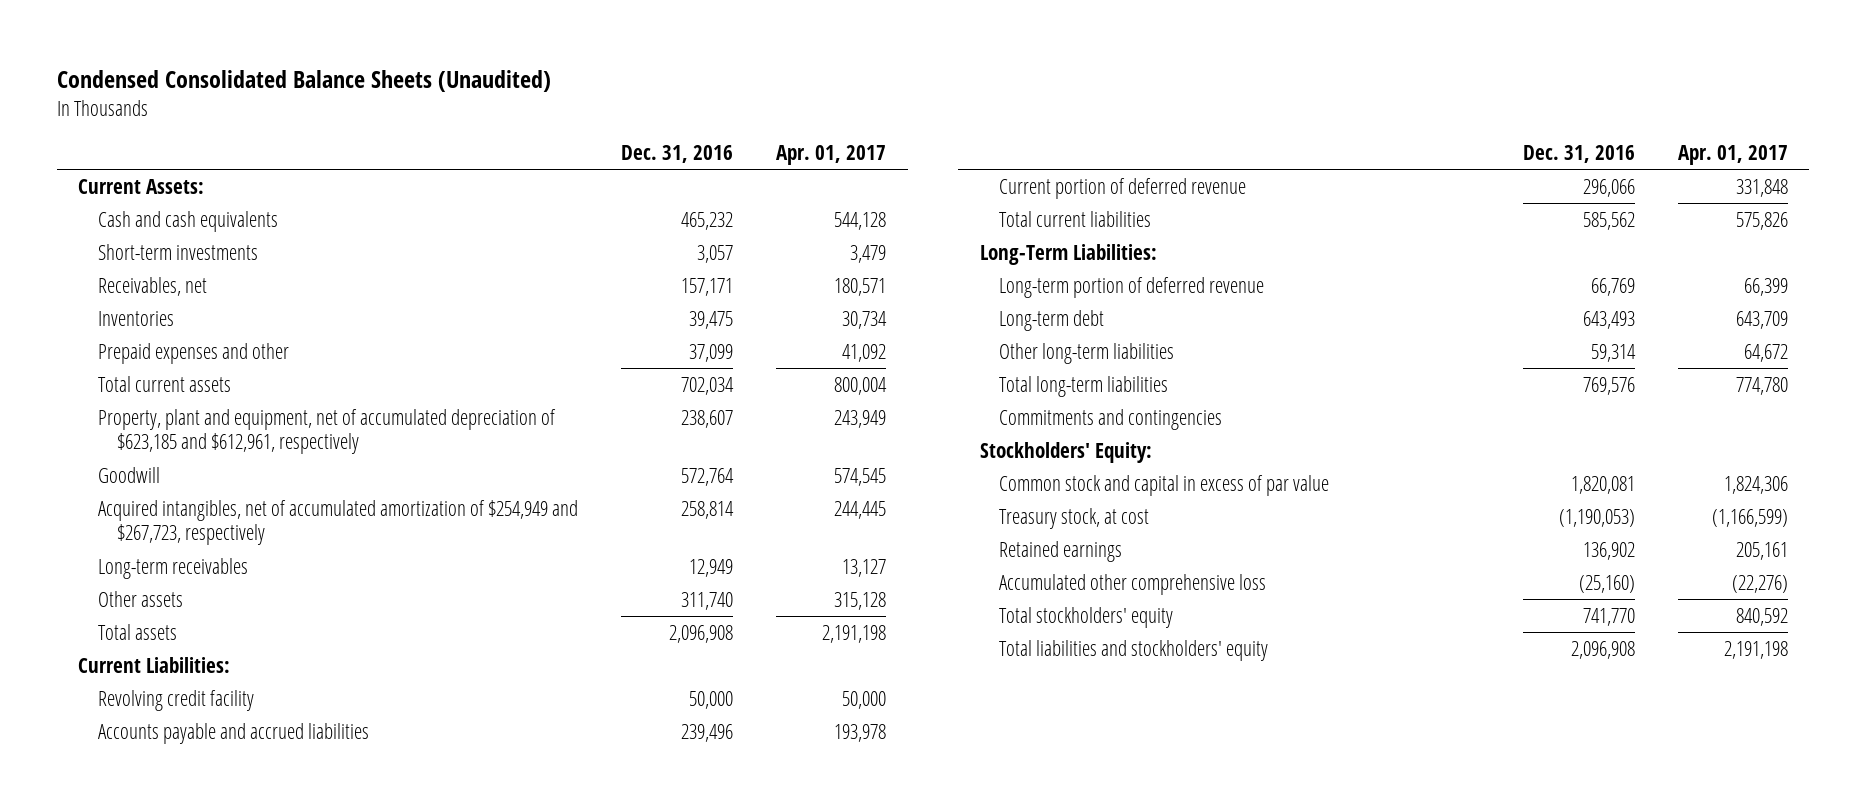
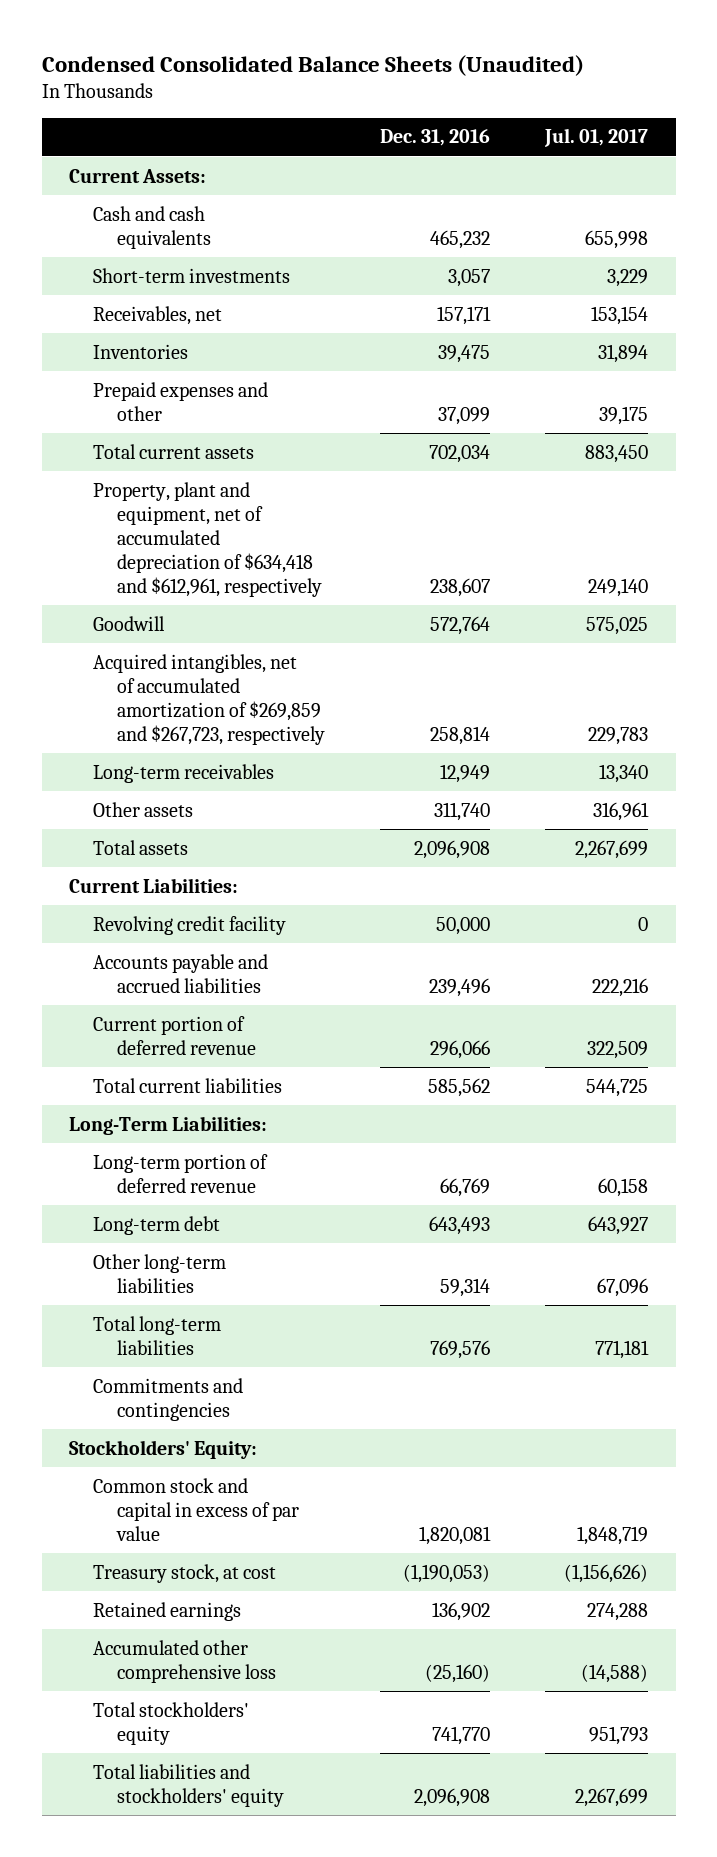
[776,144,887,165] Apr. 01, 2017 -> none
none -> [544,128,649,148] Jul. 01, 2017
[97,408,556,455] Property, plant and equipment, net of accumulated depreciation of $623,185 and $612,961, respectively -> [93,481,323,598] Property, plant and equipment, net of accumulated depreciation of $634,418 and $612,961, respectively
[97,499,578,546] Acquired intangibles, net of accumulated amortization of $254,949 and $267,723, respectively -> [93,653,326,746] Acquired intangibles, net of accumulated amortization of $269,859 and $267,723, respectively

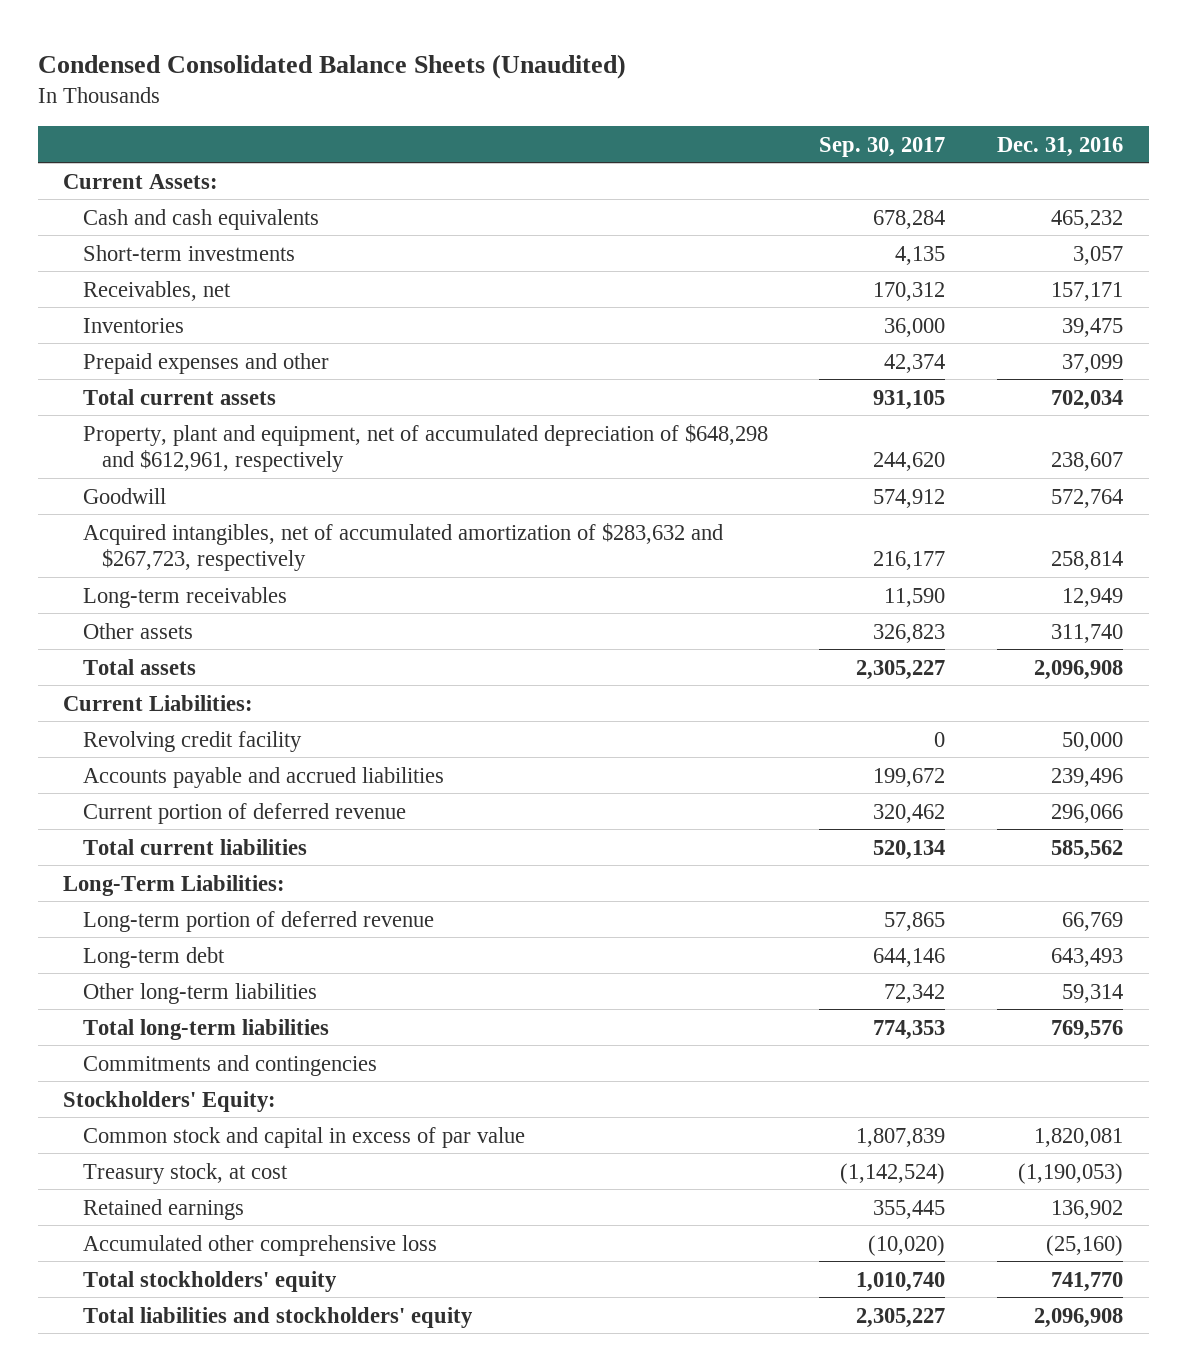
[544,128,649,148] Jul. 01, 2017 -> none
none -> [819,136,946,157] Sep. 30, 2017
[93,481,323,598] Property, plant and equipment, net of accumulated depreciation of $634,418 and $612,961, respectively -> [82,423,768,473] Property, plant and equipment, net of accumulated depreciation of $648,298 and $612,961, respectively
[93,653,326,746] Acquired intangibles, net of accumulated amortization of $269,859 and $267,723, respectively -> [82,522,723,572] Acquired intangibles, net of accumulated amortization of $283,632 and $267,723, respectively

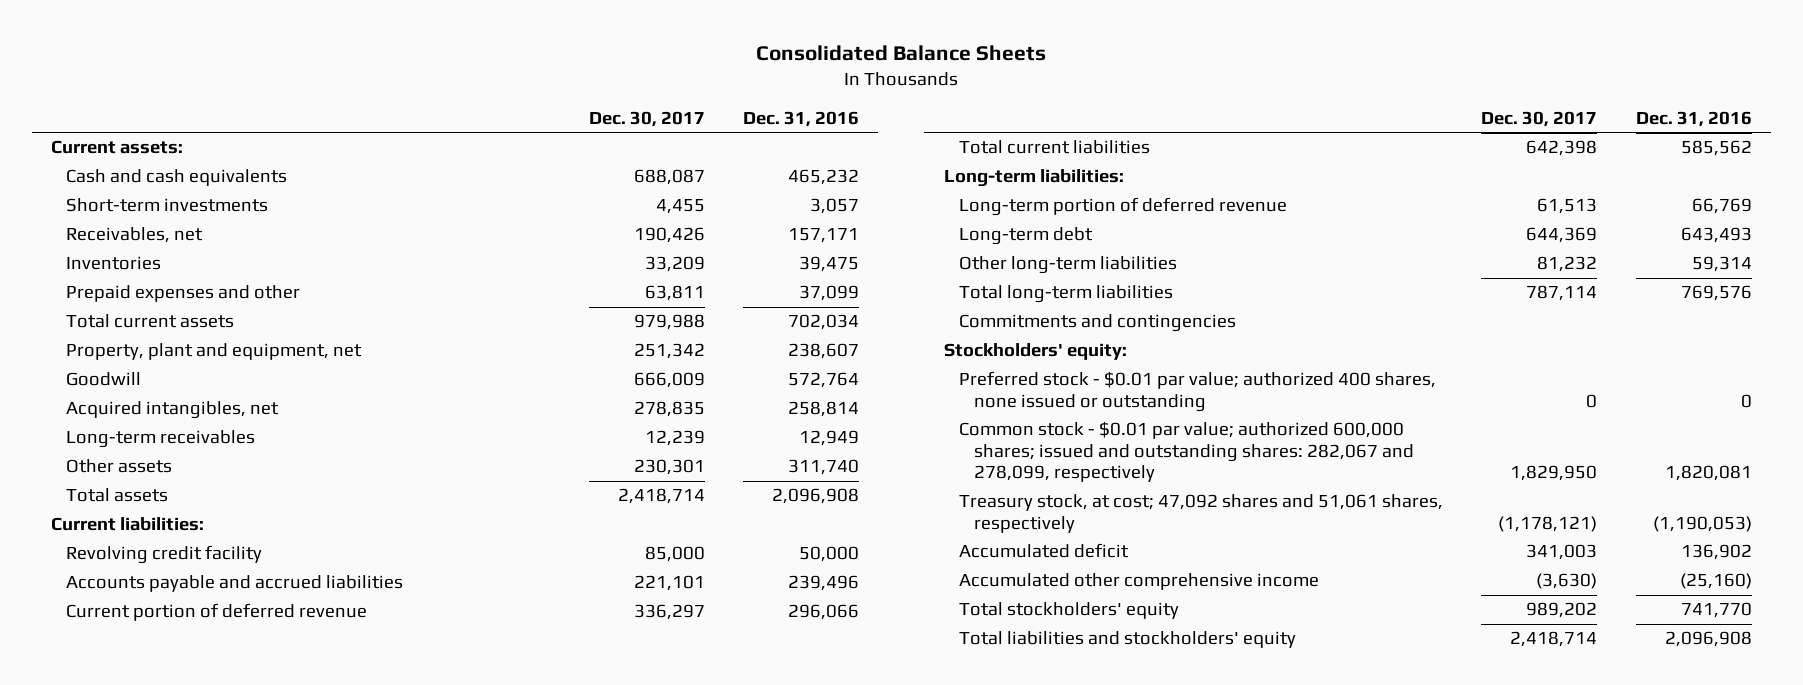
[37,53,626,79] Condensed Consolidated Balance Sheets (Unaudited) -> [756,45,1047,62] Consolidated Balance Sheets
[819,136,946,157] Sep. 30, 2017 -> none
none -> [588,110,705,127] Dec. 30, 2017
[63,173,219,189] Current Assets: -> [50,140,183,155] Current assets:
[82,423,768,473] Property, plant and equipment, net of accumulated depreciation of $648,298 and $612,961, respectively -> [66,343,363,361] Property, plant and equipment, net
[82,522,723,572] Acquired intangibles, net of accumulated amortization of $283,632 and $267,723, respectively -> [66,401,280,420] Acquired intangibles, net
[63,694,254,711] Current Liabilities: -> [50,517,204,532] Current liabilities:
[63,874,286,896] Long-Term Liabilities: -> [943,169,1124,188] Long-term liabilities:
[63,1090,277,1112] Stockholders' Equity: -> [943,343,1127,361] Stockholders' equity:
none -> [958,371,1436,412] Preferred stock - $0.01 par value; authorized 400 shares, none issued or outstanding
[82,1126,525,1148] Common stock and capital in excess of par value -> [958,421,1414,483] Common stock - $0.01 par value; authorized 600,000 shares; issued and outstanding shares: 282,067 and 278,099, respectively
[82,1162,288,1184] Treasury stock, at cost -> [958,494,1443,533] Treasury stock, at cost; 47,092 shares and 51,061 shares, respectively
[82,1198,244,1220] Retained earnings -> [958,543,1129,559] Accumulated deficit
[82,1234,437,1256] Accumulated other comprehensive loss -> [958,573,1319,591] Accumulated other comprehensive income

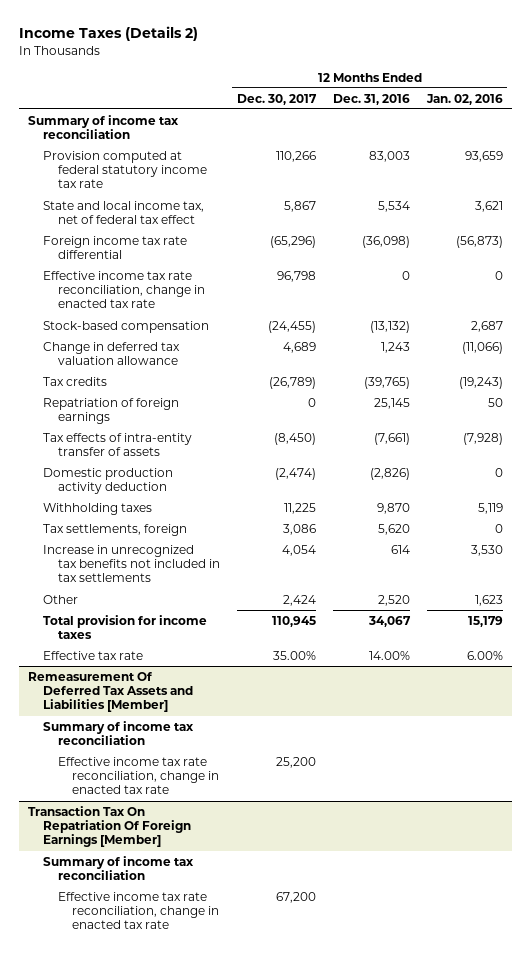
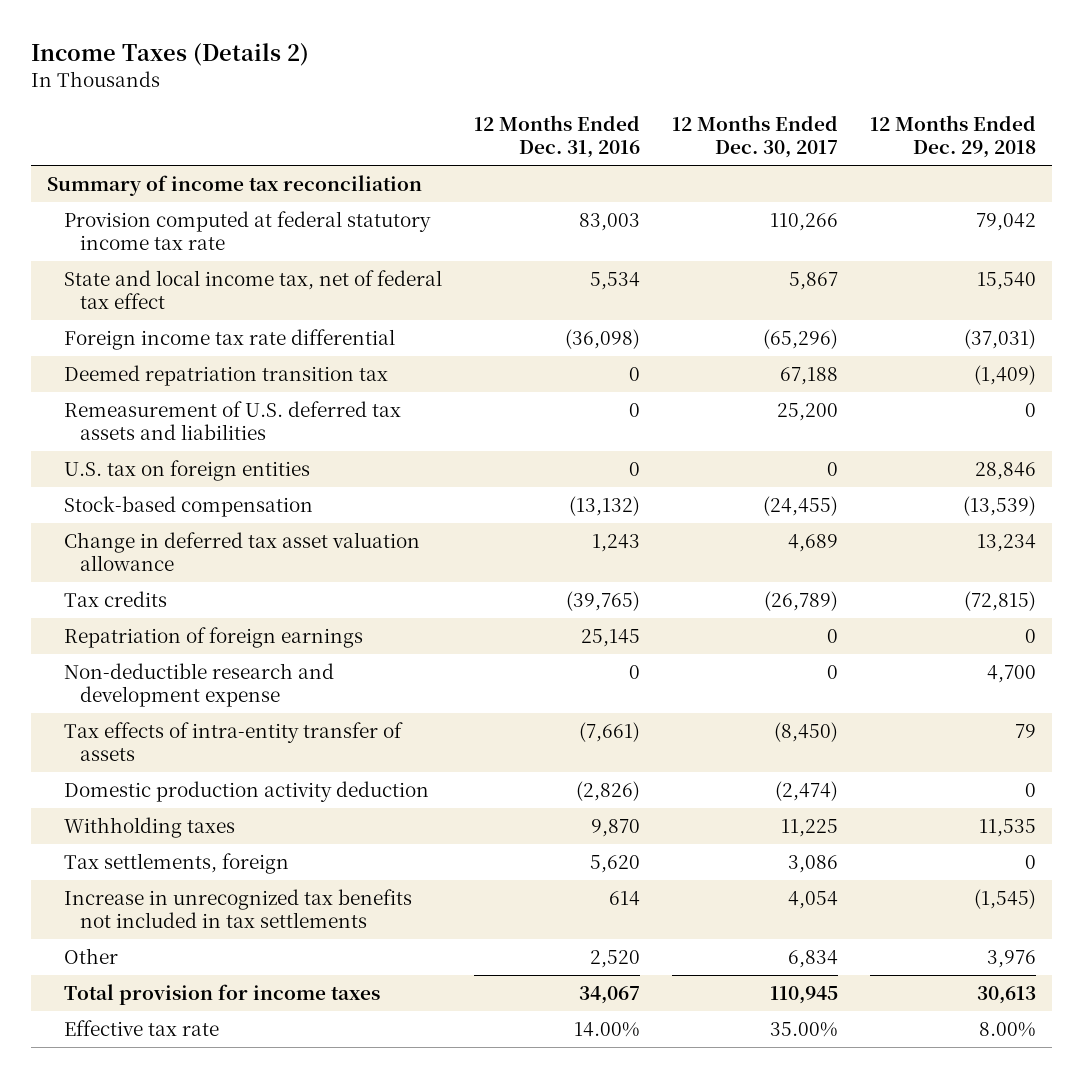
[426,93,504,105] Jan. 02, 2016 -> none
none -> [869,114,1036,159] 12 Months Ended Dec. 29, 2018
[42,270,205,309] Effective income tax rate reconciliation, change in enacted tax rate -> none
none -> [63,364,388,386] Deemed repatriation transition tax
none -> [63,400,401,441] Remeasurement of U.S. deferred tax assets and liabilities
none -> [63,459,310,481] U.S. tax on foreign entities
[42,341,180,366] Change in deferred tax valuation allowance -> [63,531,420,572] Change in deferred tax asset valuation allowance
none -> [63,662,334,708] Non-deductible research and development expense
[282,594,316,606] 2,424 -> [787,949,838,968] 6,834
[27,671,193,713] Remeasurement Of Deferred Tax Assets and Liabilities [Member] -> none
[42,720,194,746] Summary of income tax reconciliation -> none
[57,756,220,795] Effective income tax rate reconciliation, change in enacted tax rate -> none
[27,805,191,848] Transaction Tax On Repatriation Of Foreign Earnings [Member] -> none
[42,855,194,881] Summary of income tax reconciliation -> none
[57,891,220,930] Effective income tax rate reconciliation, change in enacted tax rate -> none

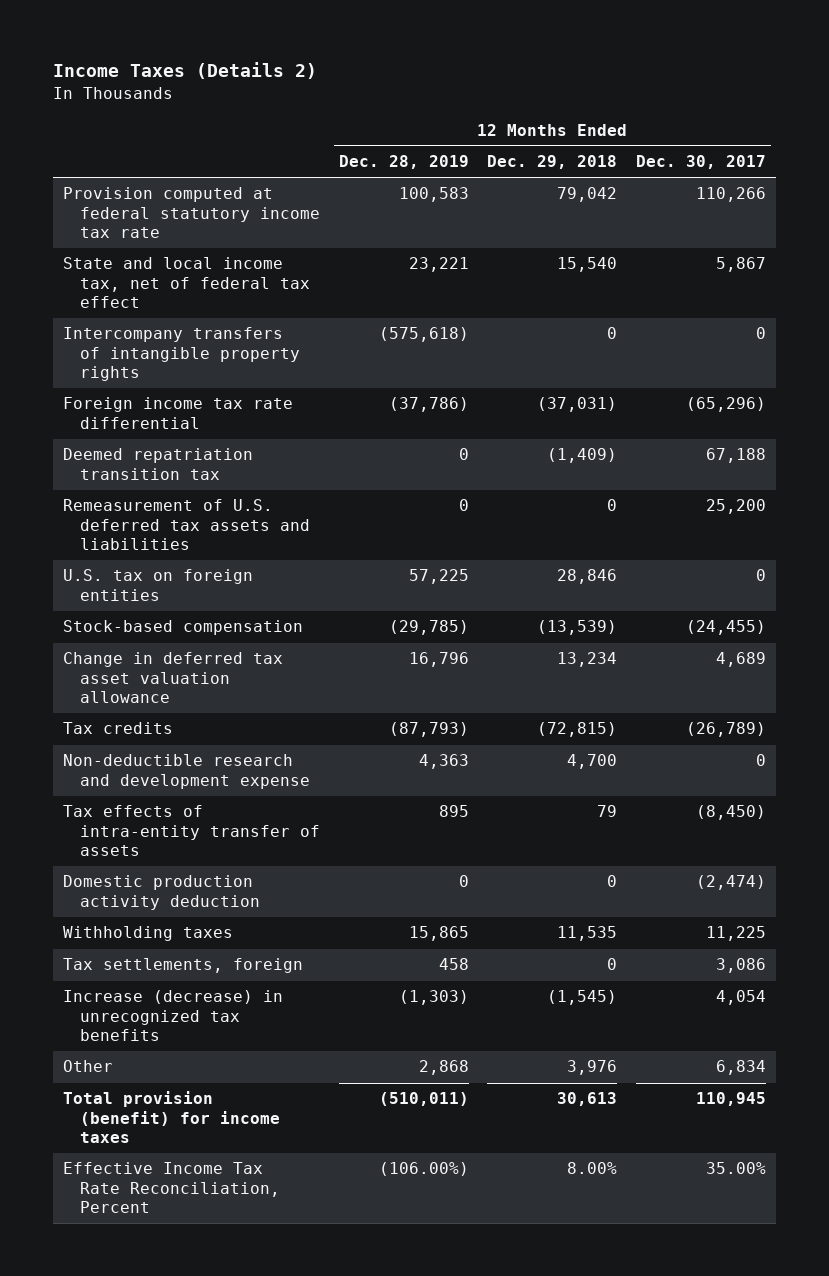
[473,114,640,159] 12 Months Ended Dec. 31, 2016 -> none
none -> [338,155,469,170] Dec. 28, 2019
[47,174,423,196] Summary of income tax reconciliation -> none
none -> [62,327,300,381] Intercompany transfers of intangible property rights
[63,626,363,648] Repatriation of foreign earnings -> none
[63,888,412,929] Increase in unrecognized tax benefits not included in tax settlements -> [62,990,283,1041] Increase (decrease) in unrecognized tax benefits
[63,983,380,1005] Total provision for income taxes -> [62,1091,280,1143] Total provision (benefit) for income taxes
[63,1019,219,1036] Effective tax rate -> [62,1162,280,1213] Effective Income Tax Rate Reconciliation, Percent

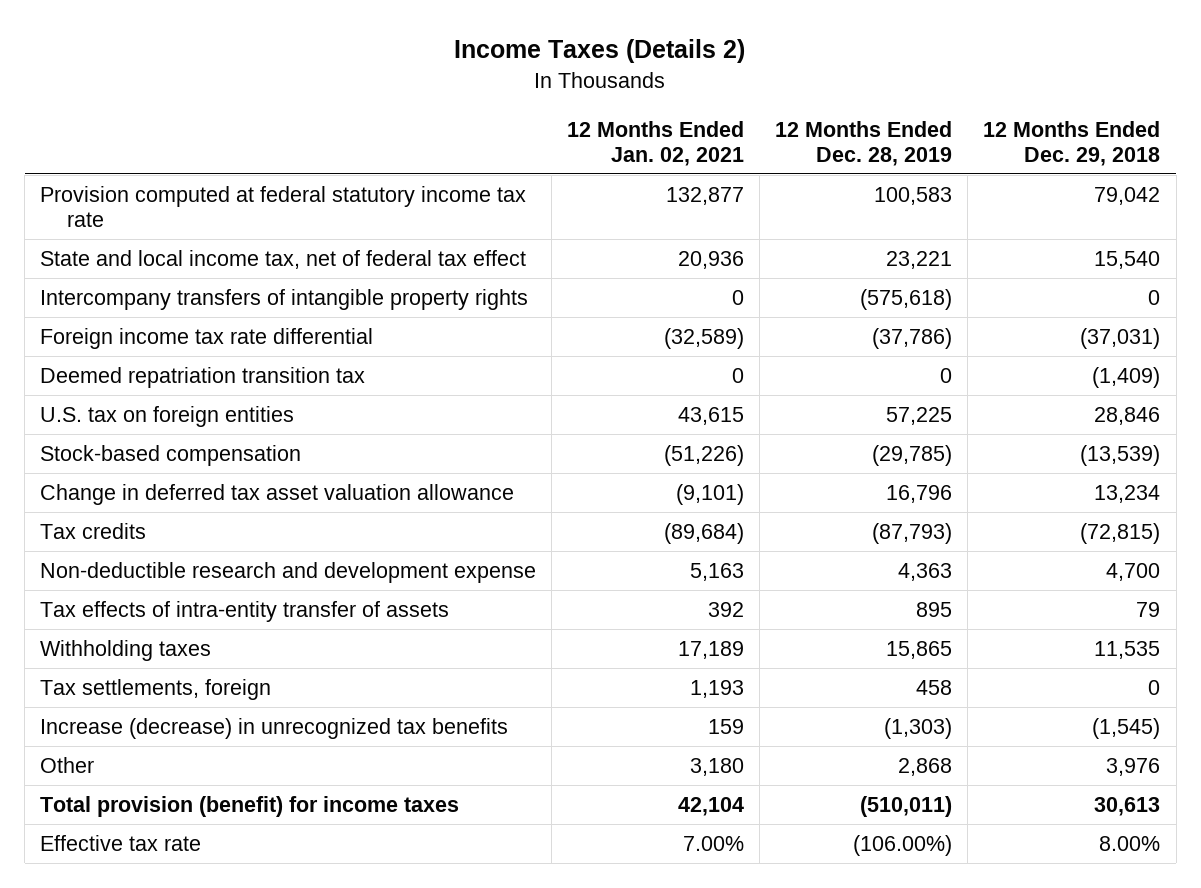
[636,155,767,170] Dec. 30, 2017 -> none
none -> [567,120,745,166] 12 Months Ended Jan. 02, 2021
[62,499,310,550] Remeasurement of U.S. deferred tax assets and liabilities -> none
[62,875,260,910] Domestic production activity deduction -> none
[62,1162,280,1213] Effective Income Tax Rate Reconciliation, Percent -> [40,835,202,852] Effective tax rate

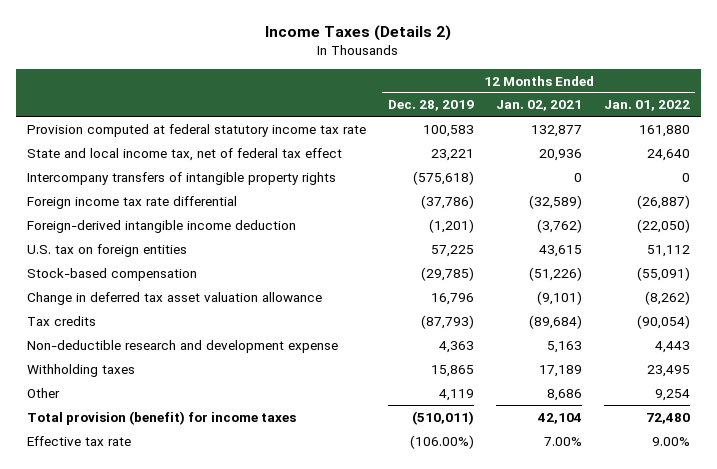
[983,120,1161,166] 12 Months Ended Dec. 29, 2018 -> none
none -> [603,100,690,112] Jan. 01, 2022
[40,367,366,389] Deemed repatriation transition tax -> none
none -> [26,219,296,233] Foreign-derived intangible income deduction
[40,601,450,623] Tax effects of intra-entity transfer of assets -> none
[40,679,272,701] Tax settlements, foreign -> none
[40,718,509,740] Increase (decrease) in unrecognized tax benefits -> none
[690,758,745,777] 3,180 -> [546,388,582,401] 8,686
[898,758,953,777] 2,868 -> [438,388,474,401] 4,119

